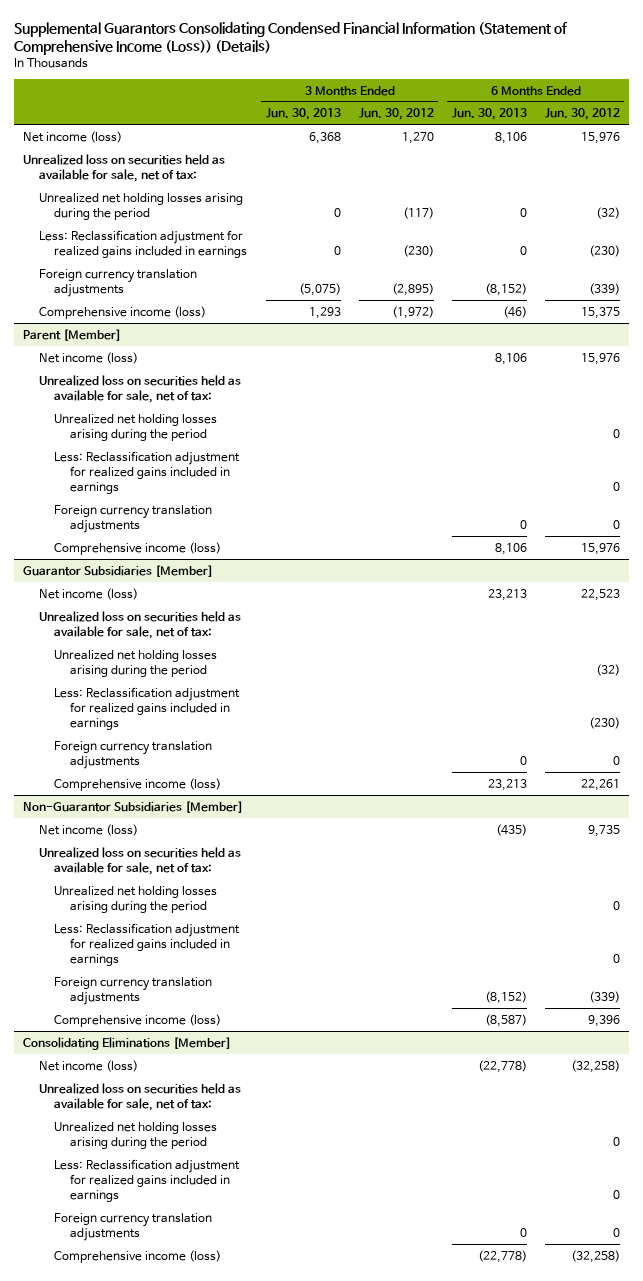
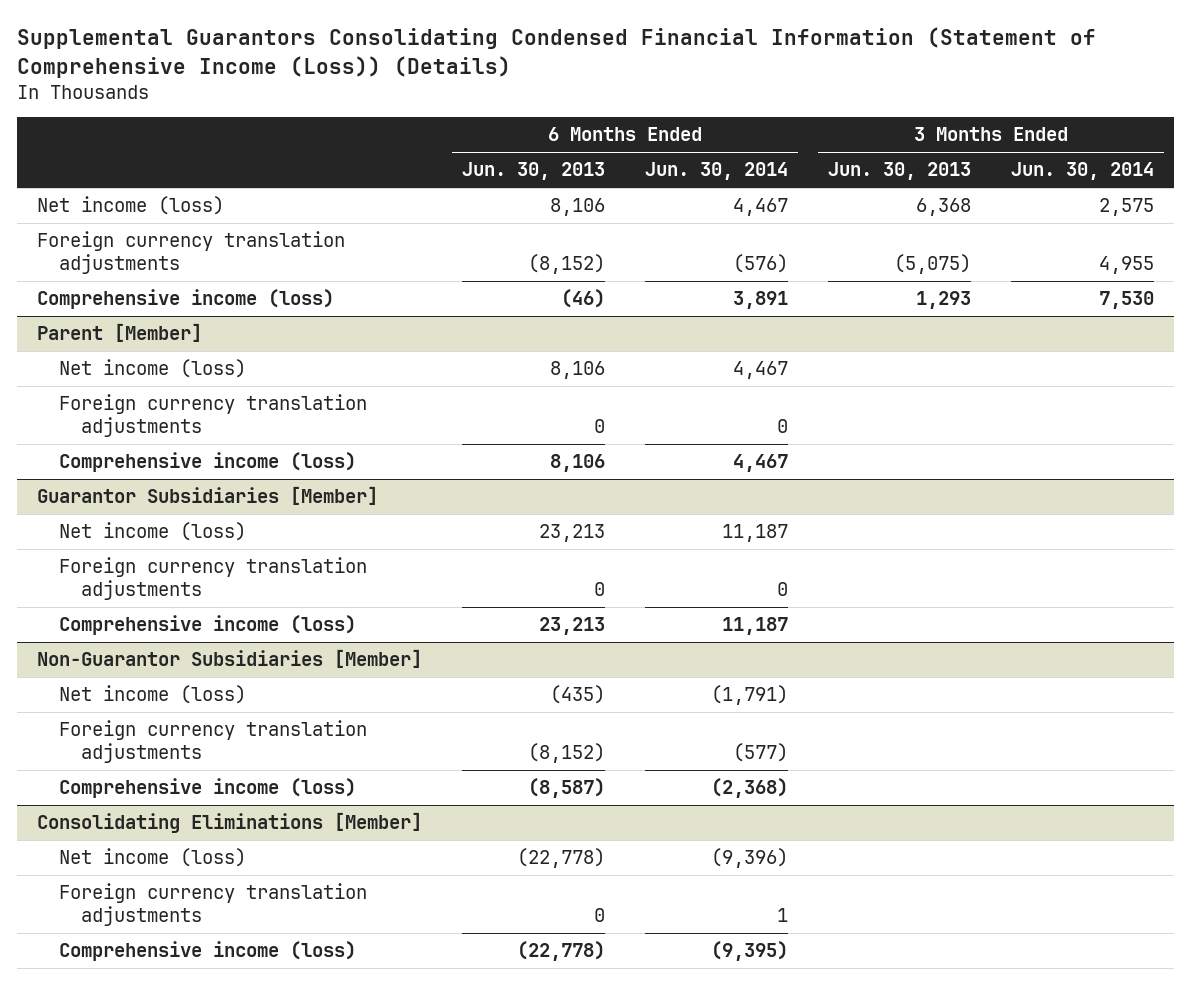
[358,108,434,121] Jun. 30, 2012 -> none
[544,108,620,121] Jun. 30, 2012 -> none
none -> [644,162,788,181] Jun. 30, 2014
none -> [1010,162,1154,181] Jun. 30, 2014
[23,153,226,182] Unrealized loss on securities held as available for sale, net of tax: -> none
[38,192,243,220] Unrealized net holding losses arising during the period -> none
[38,229,248,258] Less: Reclassification adjustment for realized gains included in earnings -> none
[38,374,241,403] Unrealized loss on securities held as available for sale, net of tax: -> none
[54,413,218,441] Unrealized net holding losses arising during the period -> none
[54,450,241,495] Less: Reclassification adjustment for realized gains included in earnings -> none
[38,610,241,639] Unrealized loss on securities held as available for sale, net of tax: -> none
[54,649,218,677] Unrealized net holding losses arising during the period -> none
[54,686,241,731] Less: Reclassification adjustment for realized gains included in earnings -> none
[38,846,241,875] Unrealized loss on securities held as available for sale, net of tax: -> none
[54,885,218,913] Unrealized net holding losses arising during the period -> none
[54,922,241,967] Less: Reclassification adjustment for realized gains included in earnings -> none
[38,1082,241,1111] Unrealized loss on securities held as available for sale, net of tax: -> none
[54,1121,218,1149] Unrealized net holding losses arising during the period -> none
[54,1158,241,1203] Less: Reclassification adjustment for realized gains included in earnings -> none

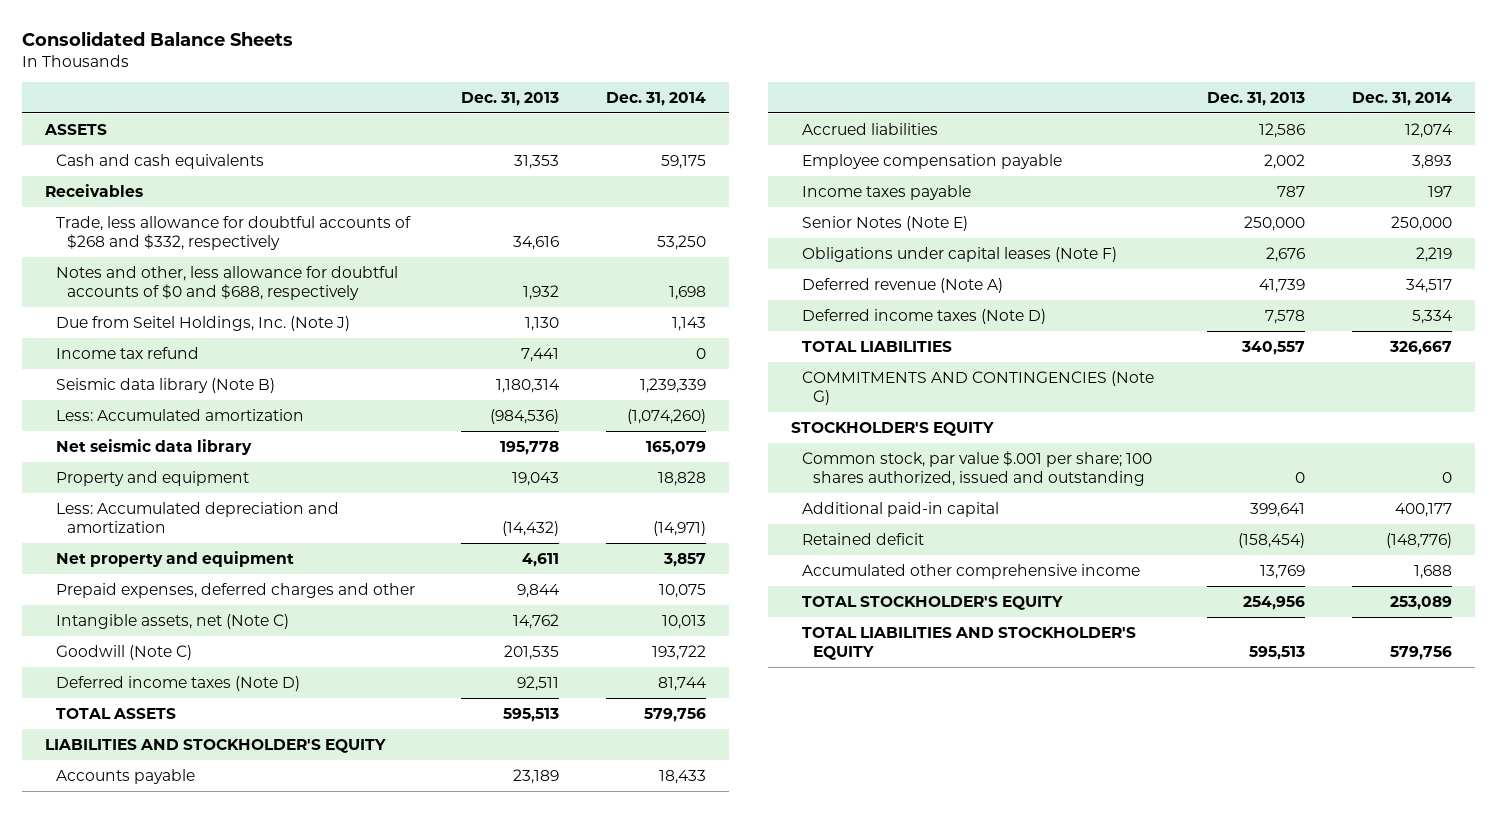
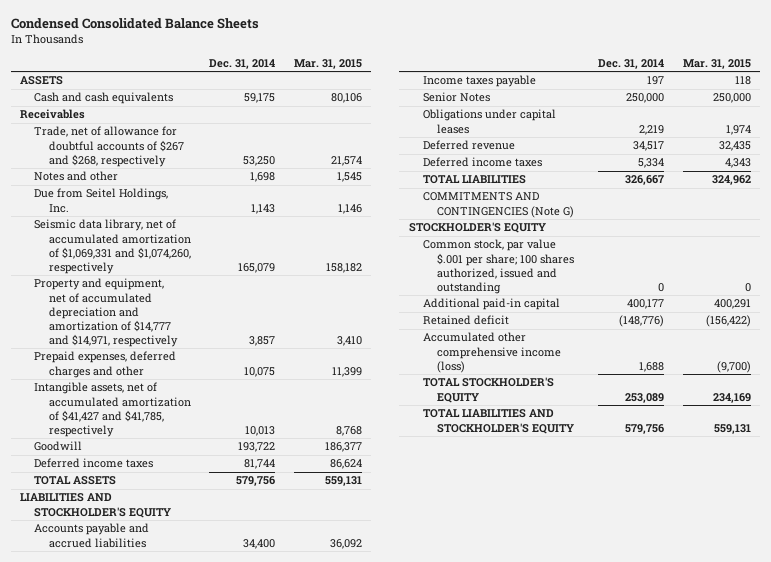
[21,30,293,46] Consolidated Balance Sheets -> [10,17,259,29] Condensed Consolidated Balance Sheets
[461,91,560,106] Dec. 31, 2013 -> none
none -> [293,58,362,69] Mar. 31, 2015
[56,346,200,359] Income tax refund -> none
[56,377,276,393] Seismic data library (Note B) -> none
[56,408,305,421] Less: Accumulated amortization -> none
[56,470,250,486] Property and equipment -> none
[56,501,340,534] Less: Accumulated depreciation and amortization -> none
[56,215,412,251] Trade, less allowance for doubtful accounts of $268 and $332, respectively -> [34,126,184,167] Trade, net of allowance for doubtful accounts of $267 and $268, respectively
[56,265,399,301] Notes and other, less allowance for doubtful accounts of $0 and $688, respectively -> [34,171,119,182] Notes and other
[56,315,351,331] Due from Seitel Holdings, Inc. (Note J) -> [34,188,169,213] Due from Seitel Holdings, Inc.
[56,438,253,455] Net seismic data library -> [34,219,191,274] Seismic data library, net of accumulated amortization of $1,069,331 and $1,074,260, respectively
[56,550,295,567] Net property and equipment -> [34,278,178,347] Property and equipment, net of accumulated depreciation and amortization of $14,777 and $14,971, respectively
[56,613,290,629] Intangible assets, net (Note C) -> [34,382,191,437] Intangible assets, net of accumulated amortization of $41,427 and $41,785, respectively
[56,644,193,660] Goodwill (Note C) -> [34,441,83,452] Goodwill
[56,675,301,691] Deferred income taxes (Note D) -> [34,458,154,469] Deferred income taxes
[56,768,196,784] Accounts payable -> none
[801,122,938,135] Accrued liabilities -> none
[801,153,1062,169] Employee compensation payable -> none
none -> [34,523,150,548] Accounts payable and accrued liabilities
[801,215,968,231] Senior Notes (Note E) -> [422,92,490,103] Senior Notes
[801,246,1117,262] Obligations under capital leases (Note F) -> [422,109,556,134] Obligations under capital leases
[801,277,1003,293] Deferred revenue (Note A) -> [422,140,515,151] Deferred revenue
[801,308,1046,324] Deferred income taxes (Note D) -> [422,157,542,168] Deferred income taxes
[801,563,1140,579] Accumulated other comprehensive income -> [422,332,562,373] Accumulated other comprehensive income (loss)

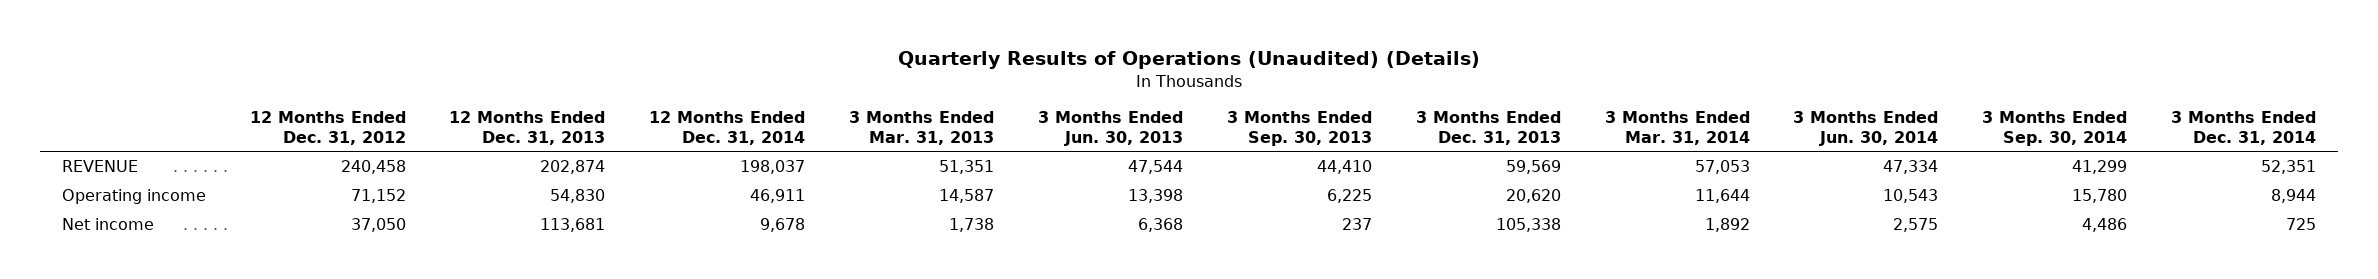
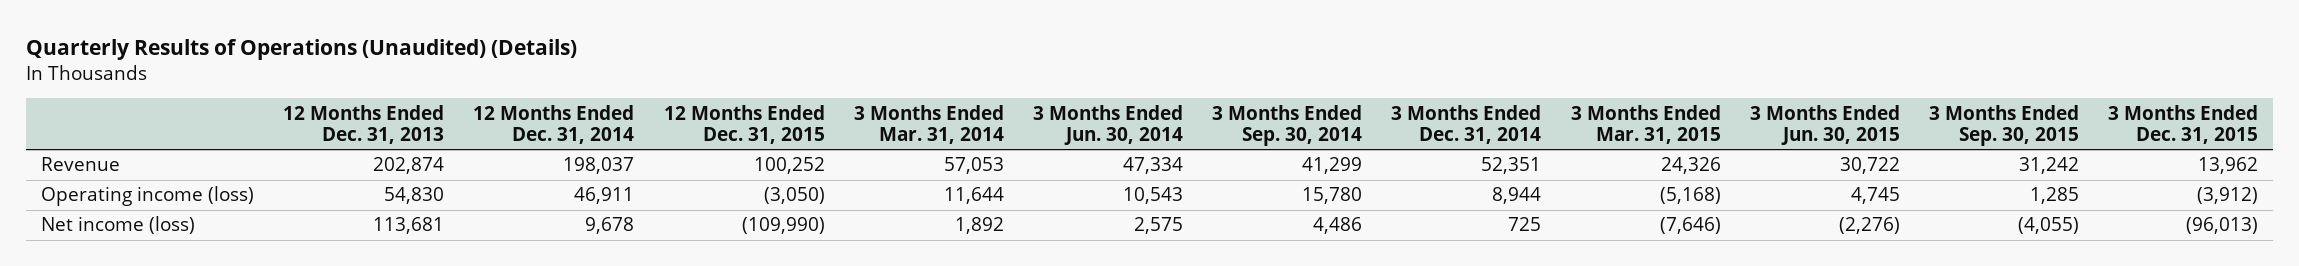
[249,111,406,146] 12 Months Ended Dec. 31, 2012 -> none
[849,111,995,146] 3 Months Ended Mar. 31, 2013 -> none
[1037,111,1183,147] 3 Months Ended Jun. 30, 2013 -> none
[1226,111,1372,147] 3 Months Ended Sep. 30, 2013 -> none
[1415,111,1561,146] 3 Months Ended Dec. 31, 2013 -> none
none -> [663,104,825,145] 12 Months Ended Dec. 31, 2015
none -> [1570,104,1721,145] 3 Months Ended Mar. 31, 2015
none -> [1749,104,1900,146] 3 Months Ended Jun. 30, 2015
none -> [1929,104,2080,147] 3 Months Ended Sep. 30, 2015
none -> [2108,104,2259,145] 3 Months Ended Dec. 31, 2015
[61,160,138,173] REVENUE -> [40,157,120,172] Revenue
[61,189,206,205] Operating income -> [40,186,254,207] Operating income (loss)
[61,218,154,231] Net income -> [40,216,195,235] Net income (loss)

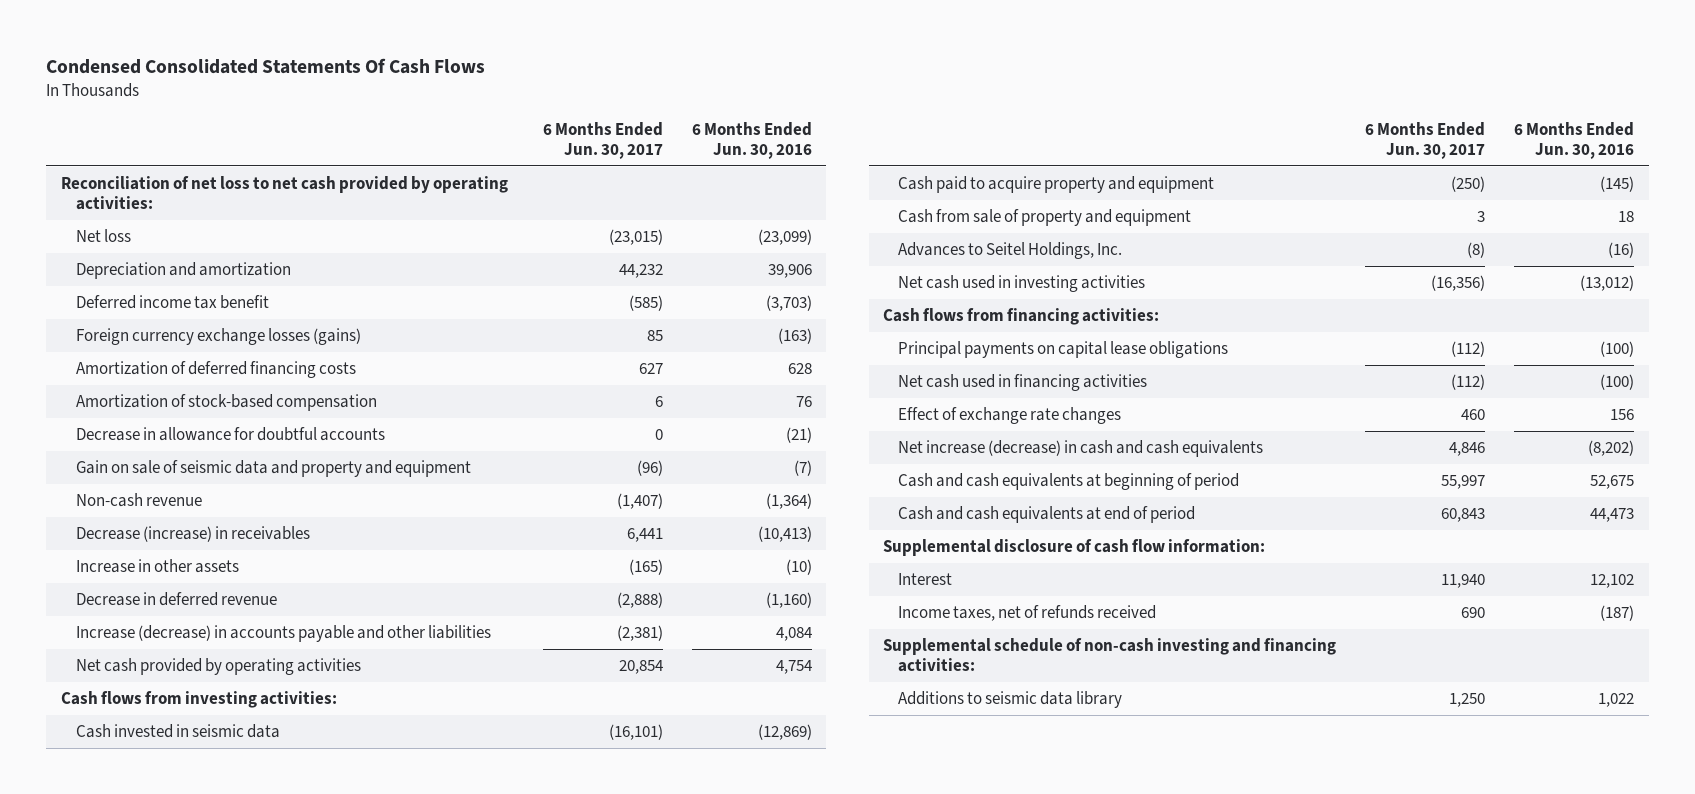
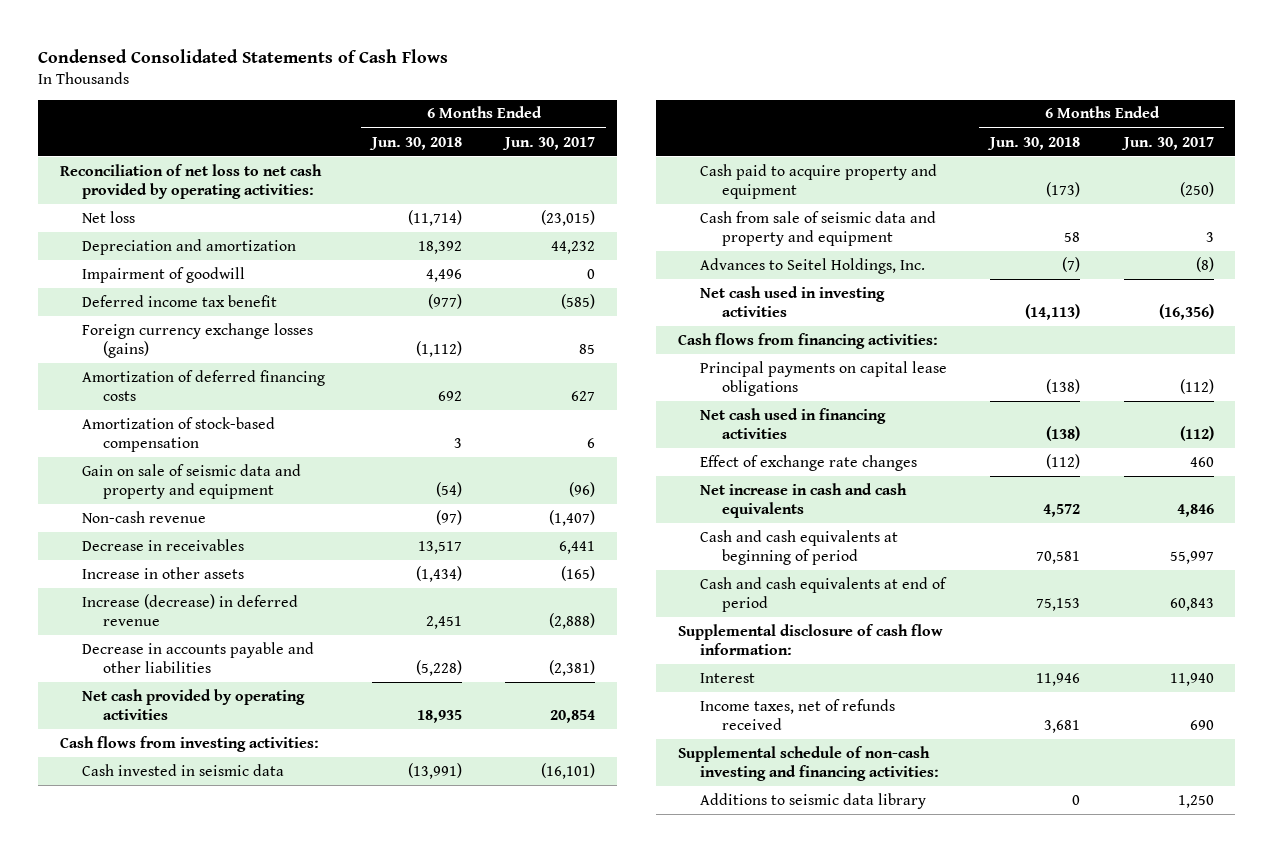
[46,57,486,74] Condensed Consolidated Statements Of Cash Flows -> [38,48,449,63] Condensed Consolidated Statements of Cash Flows
[691,121,812,159] 6 Months Ended Jun. 30, 2016 -> none
none -> [368,136,462,150] Jun. 30, 2018
none -> [81,266,245,283] Impairment of goodwill
[75,427,385,442] Decrease in allowance for doubtful accounts -> none
[75,526,310,543] Decrease (increase) in receivables -> [81,538,244,551] Decrease in receivables
[75,592,277,607] Decrease in deferred revenue -> [81,593,298,626] Increase (decrease) in deferred revenue
[75,625,491,643] Increase (decrease) in accounts payable and other liabilities -> [81,641,314,673] Decrease in accounts payable and other liabilities
[898,209,1192,227] Cash from sale of property and equipment -> [699,210,936,246] Cash from sale of seismic data and property and equipment
[898,440,1264,458] Net increase (decrease) in cash and cash equivalents -> [699,482,907,518] Net increase in cash and cash equivalents

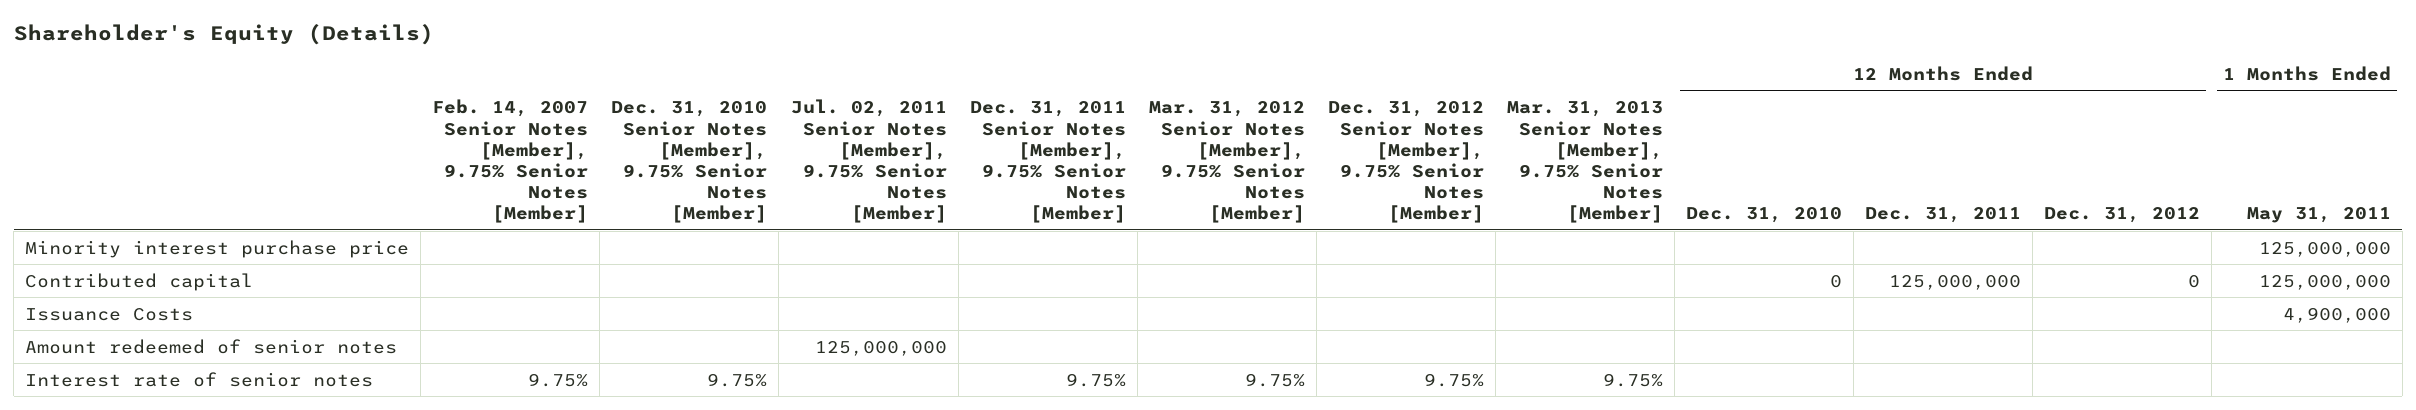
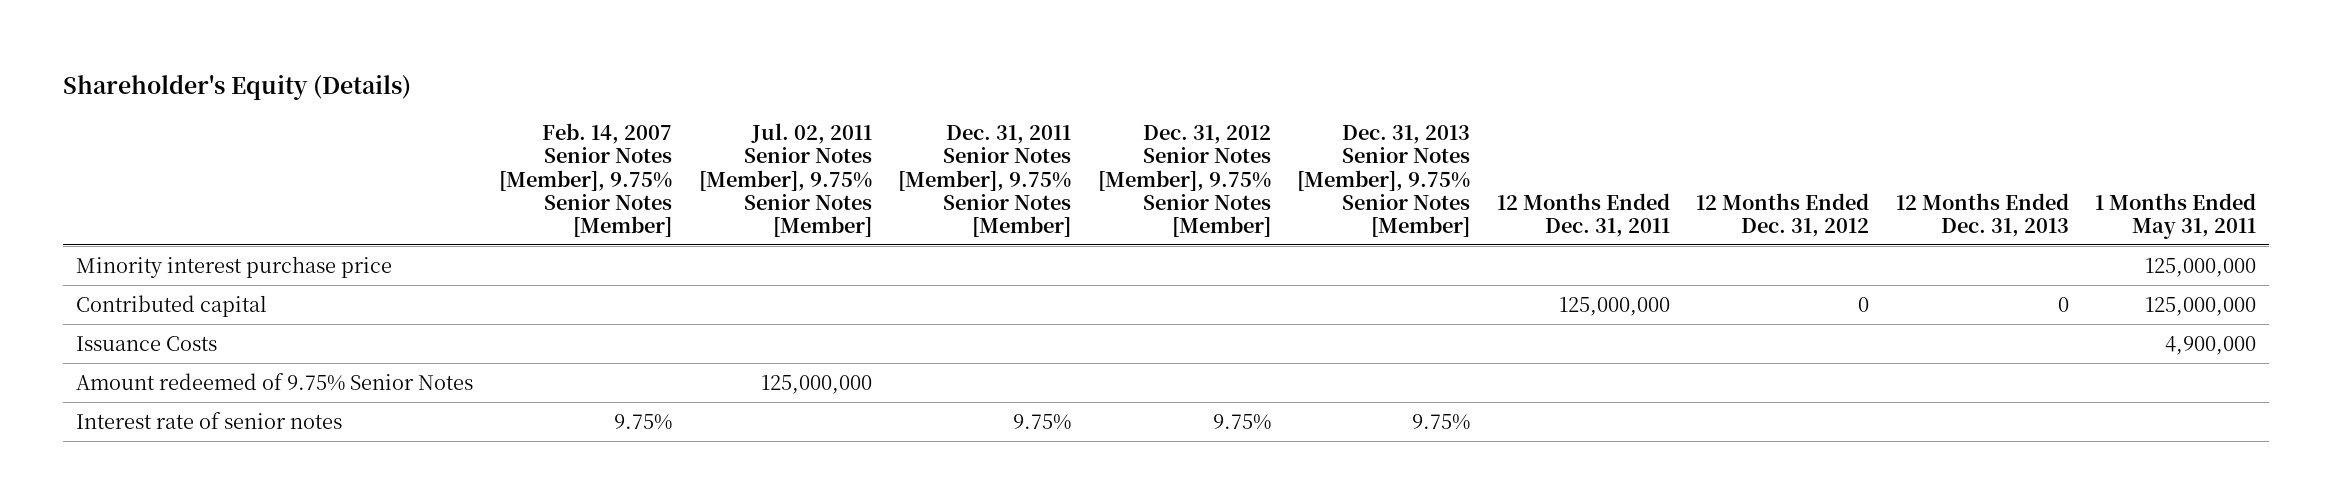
[611,101,768,224] Dec. 31, 2010 Senior Notes [Member], 9.75% Senior Notes [Member] -> none
[1148,101,1305,224] Mar. 31, 2012 Senior Notes [Member], 9.75% Senior Notes [Member] -> none
[1506,101,1663,224] Mar. 31, 2013 Senior Notes [Member], 9.75% Senior Notes [Member] -> none
[1685,207,1842,224] Dec. 31, 2010 -> none
none -> [1297,125,1471,238] Dec. 31, 2013 Senior Notes [Member], 9.75% Senior Notes [Member]
none -> [1895,192,2069,238] 12 Months Ended Dec. 31, 2013
[25,338,398,354] Amount redeemed of senior notes -> [75,372,473,391] Amount redeemed of 9.75% Senior Notes

